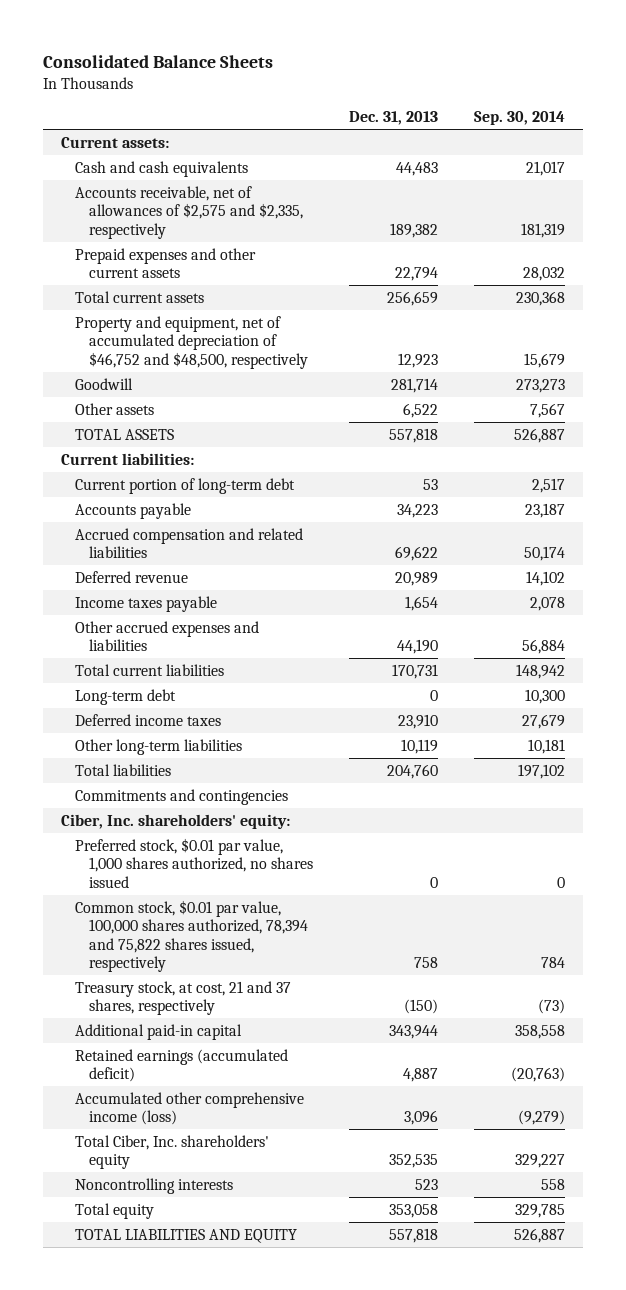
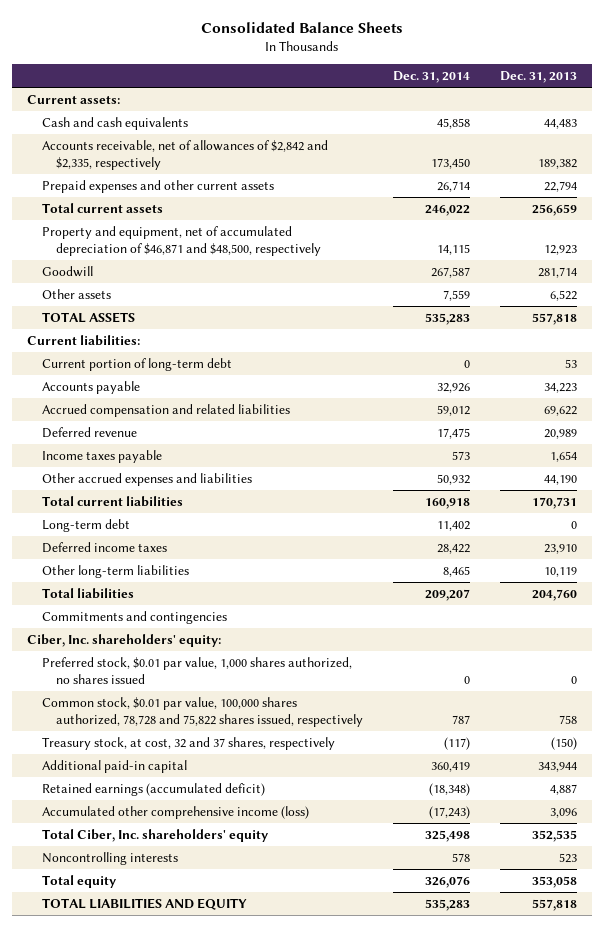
[473,111,565,126] Sep. 30, 2014 -> none
none -> [393,71,471,84] Dec. 31, 2014
[74,185,303,239] Accounts receivable, net of allowances of $2,575 and $2,335, respectively -> [41,139,328,170] Accounts receivable, net of allowances of $2,842 and $2,335, respectively
[74,315,308,369] Property and equipment, net of accumulated depreciation of $46,752 and $48,500, respectively -> [41,225,322,256] Property and equipment, net of accumulated depreciation of $46,871 and $48,500, respectively
[74,899,308,973] Common stock, $0.01 par value, 100,000 shares authorized, 78,394 and 75,822 shares issued, respectively -> [41,696,364,727] Common stock, $0.01 par value, 100,000 shares authorized, 78,728 and 75,822 shares issued, respectively
[74,980,291,1016] Treasury stock, at cost, 21 and 37 shares, respectively -> [41,736,335,750] Treasury stock, at cost, 32 and 37 shares, respectively

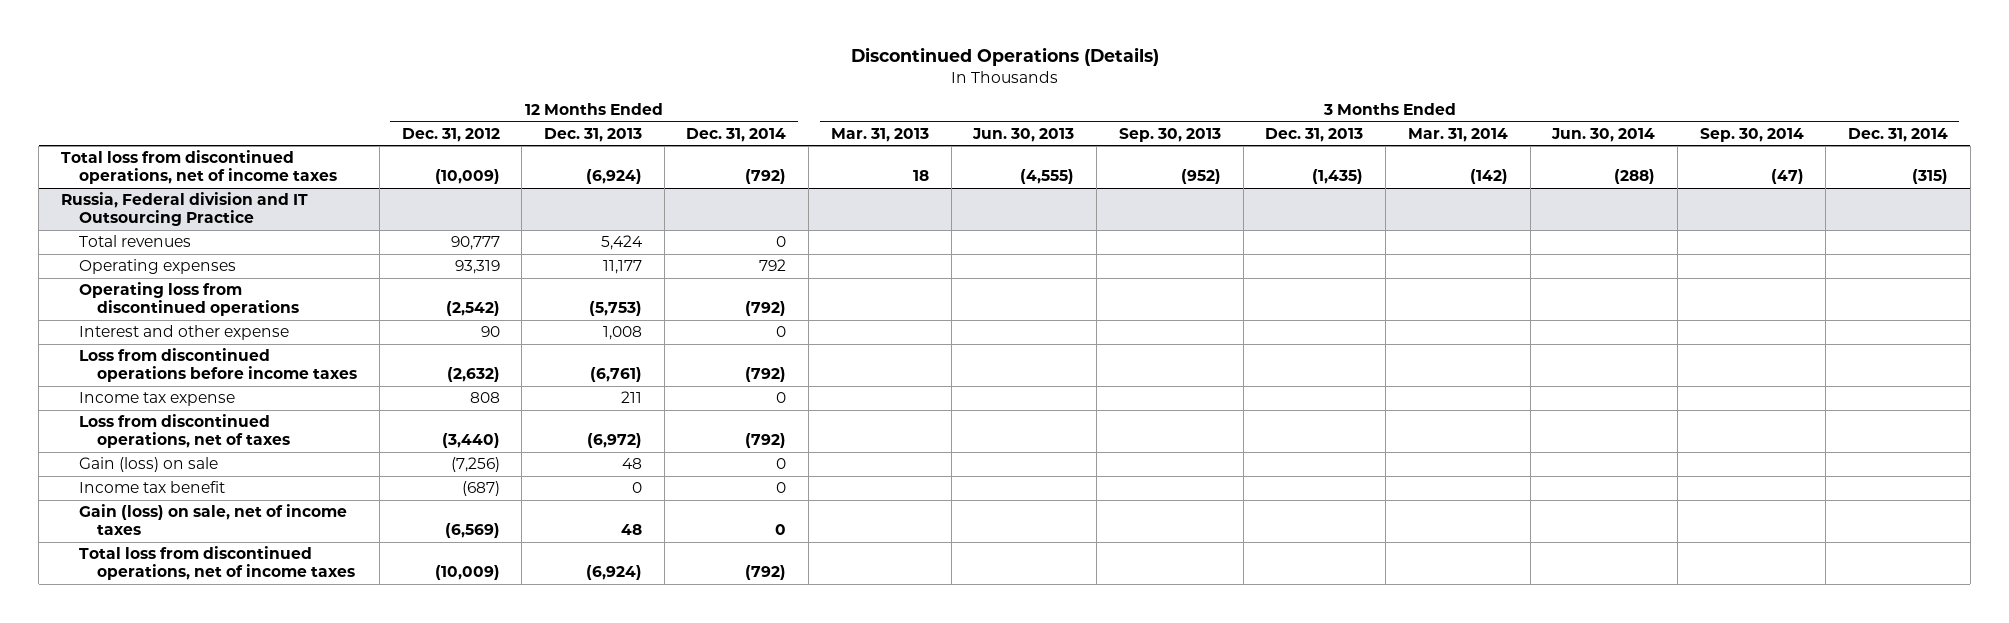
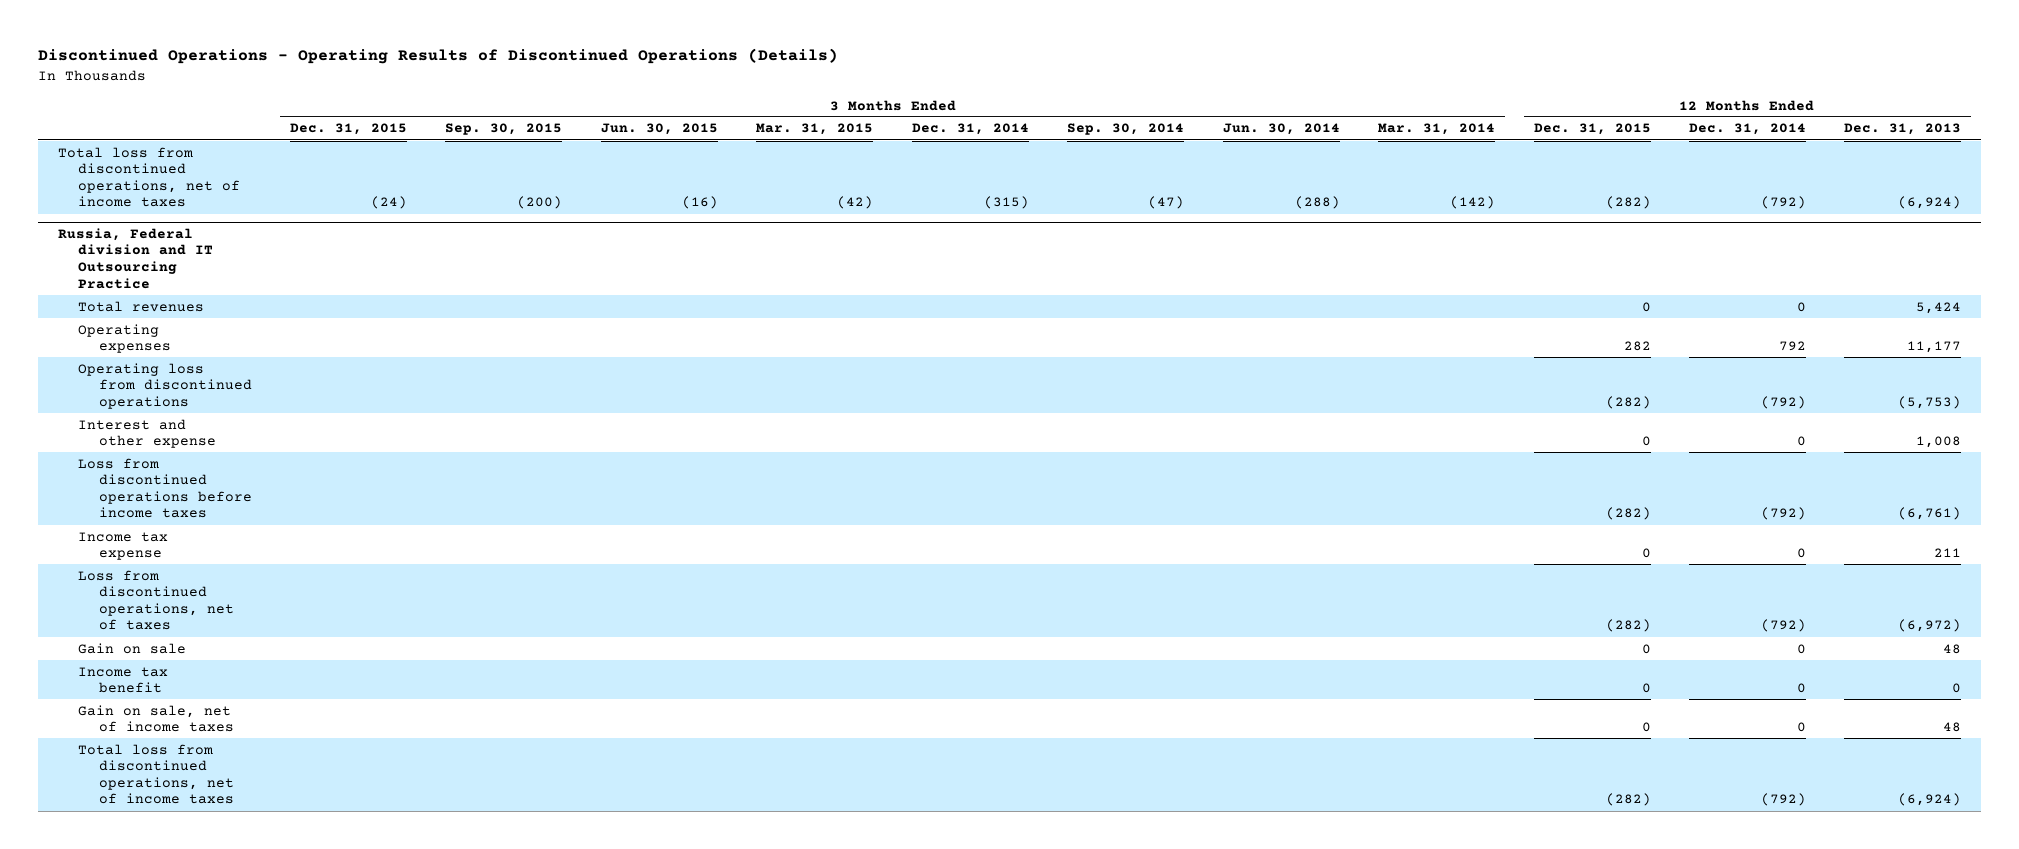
[850,47,1159,67] Discontinued Operations (Details) -> [38,48,839,65] Discontinued Operations - Operating Results of Discontinued Operations (Details)
[401,128,500,143] Dec. 31, 2012 -> none
[830,128,929,143] Mar. 31, 2013 -> none
[972,128,1075,143] Jun. 30, 2013 -> none
[1118,128,1221,143] Sep. 30, 2013 -> none
[1265,128,1364,143] Dec. 31, 2013 -> none
none -> [290,123,408,136] Dec. 31, 2015
none -> [445,123,563,136] Sep. 30, 2015
none -> [600,123,718,136] Jun. 30, 2015
none -> [756,123,874,136] Mar. 31, 2015
none -> [1533,123,1651,136] Dec. 31, 2015
[79,457,219,473] Gain (loss) on sale -> [78,642,187,654] Gain on sale
[79,504,348,536] Gain (loss) on sale, net of income taxes -> [78,704,234,733] Gain on sale, net of income taxes

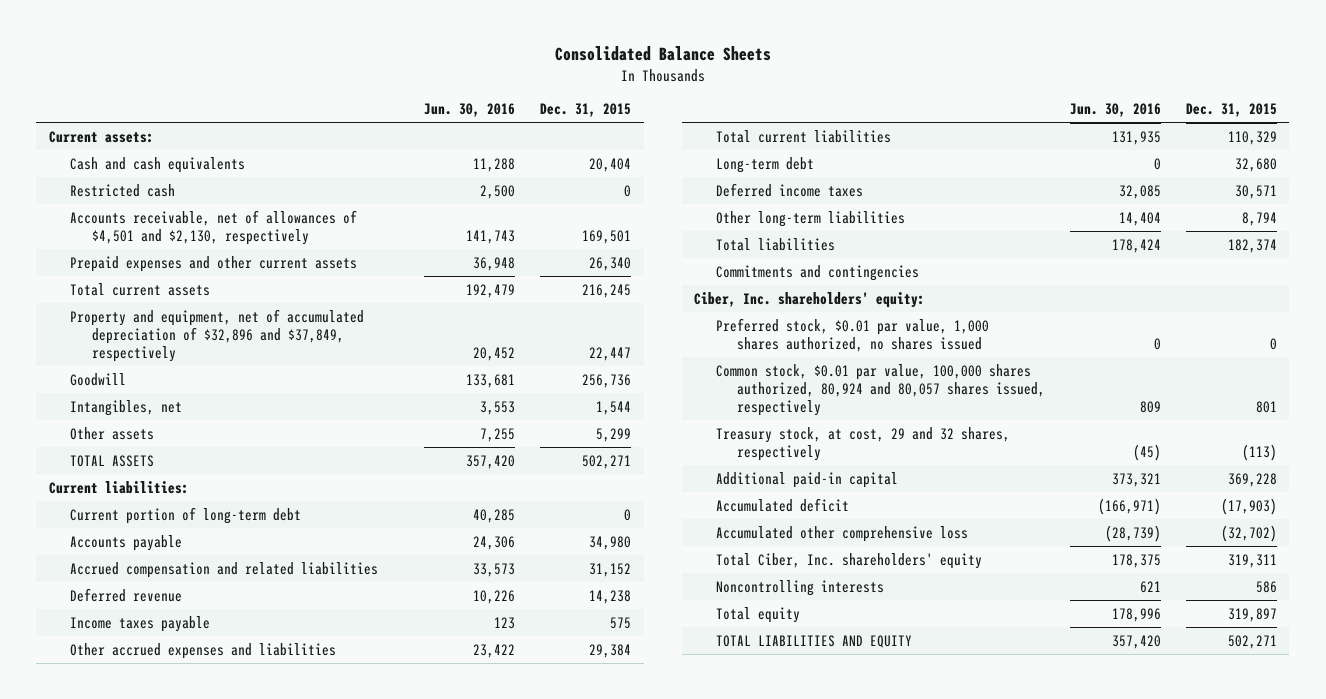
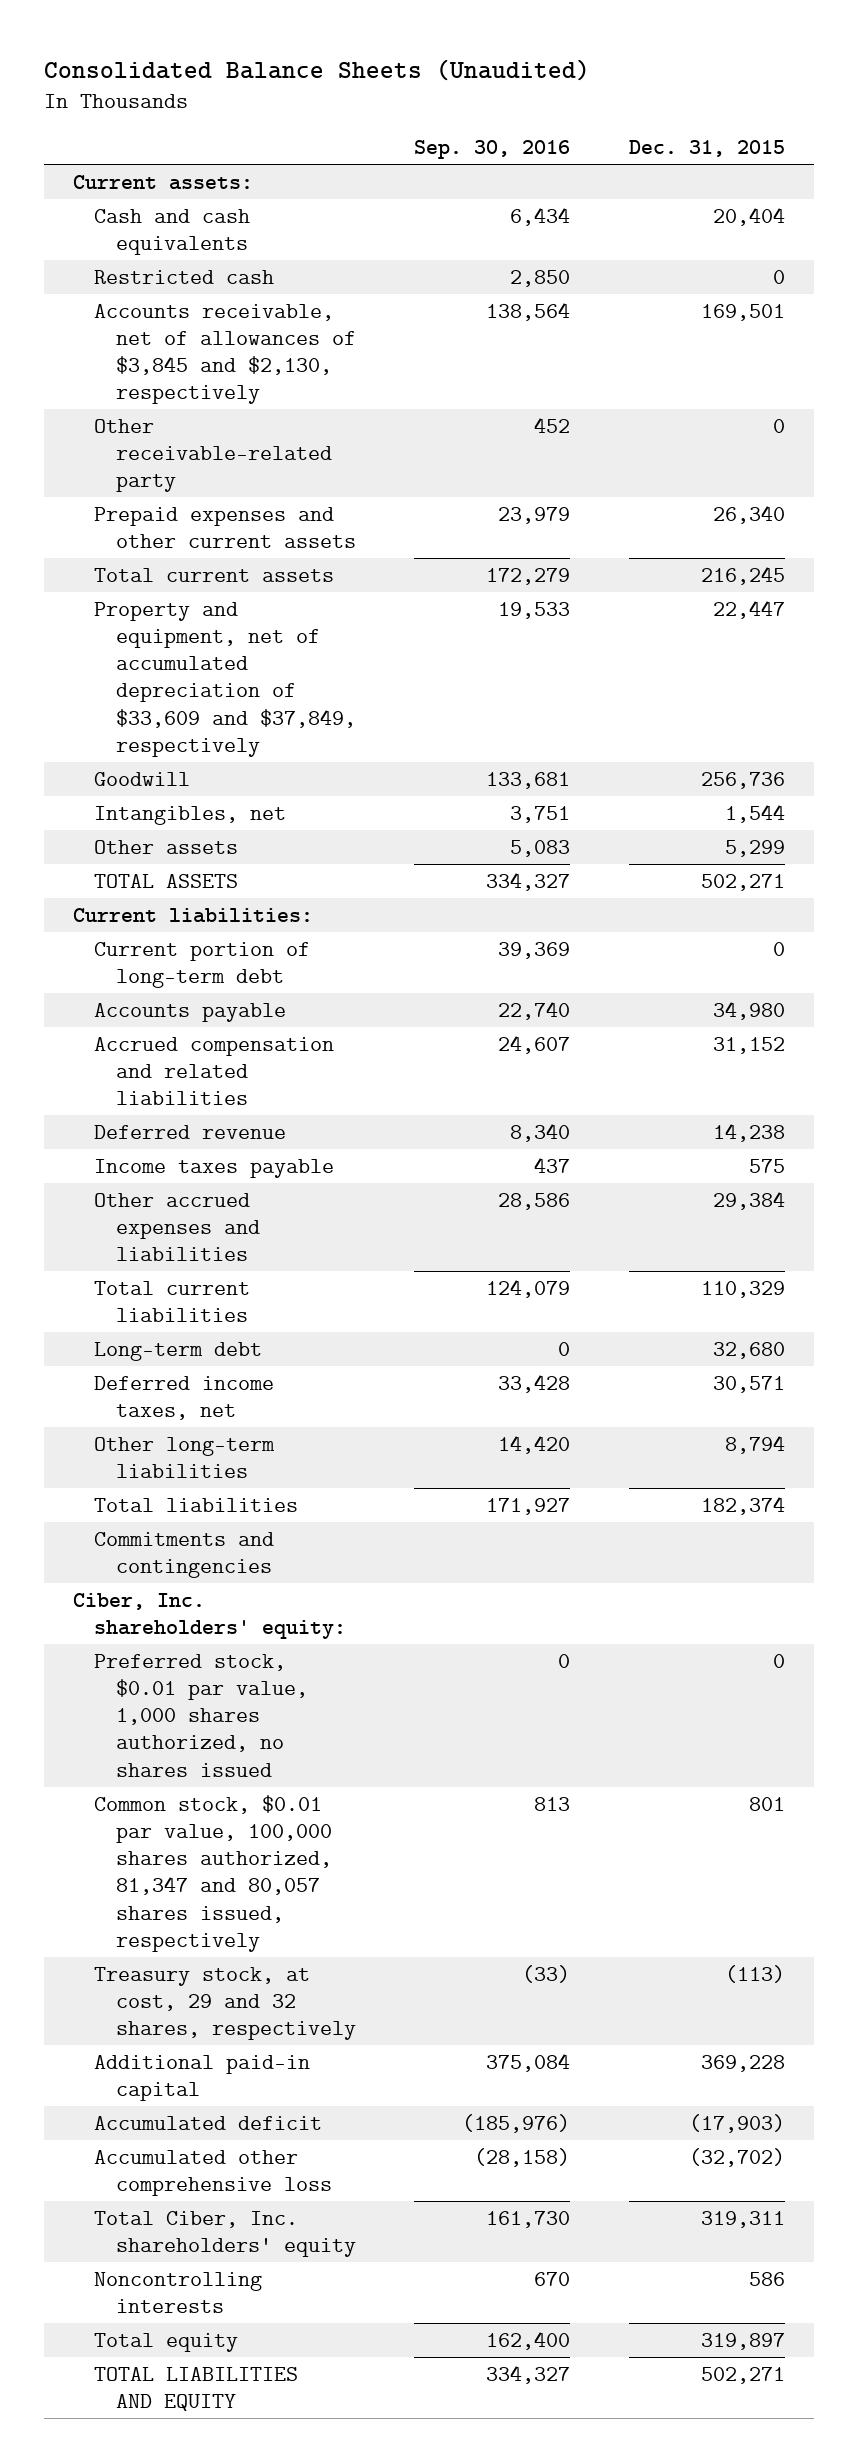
[554,46,771,62] Consolidated Balance Sheets -> [43,59,590,82] Consolidated Balance Sheets (Unaudited)
[424,103,516,118] Jun. 30, 2016 -> none
none -> [414,140,571,160] Sep. 30, 2016
[70,209,358,245] Accounts receivable, net of allowances of $4,501 and $2,130, respectively -> [94,303,356,405] Accounts receivable, net of allowances of $3,845 and $2,130, respectively
none -> [94,418,332,493] Other receivable-related party
[70,308,365,362] Property and equipment, net of accumulated depreciation of $32,896 and $37,849, respectively -> [94,601,356,757] Property and equipment, net of accumulated depreciation of $33,609 and $37,849, respectively
[715,182,863,197] Deferred income taxes -> [94,1375,275,1420] Deferred income taxes, net
[715,363,1046,416] Common stock, $0.01 par value, 100,000 shares authorized, 80,924 and 80,057 shares issued, respectively -> [94,1794,332,1952] Common stock, $0.01 par value, 100,000 shares authorized, 81,347 and 80,057 shares issued, respectively

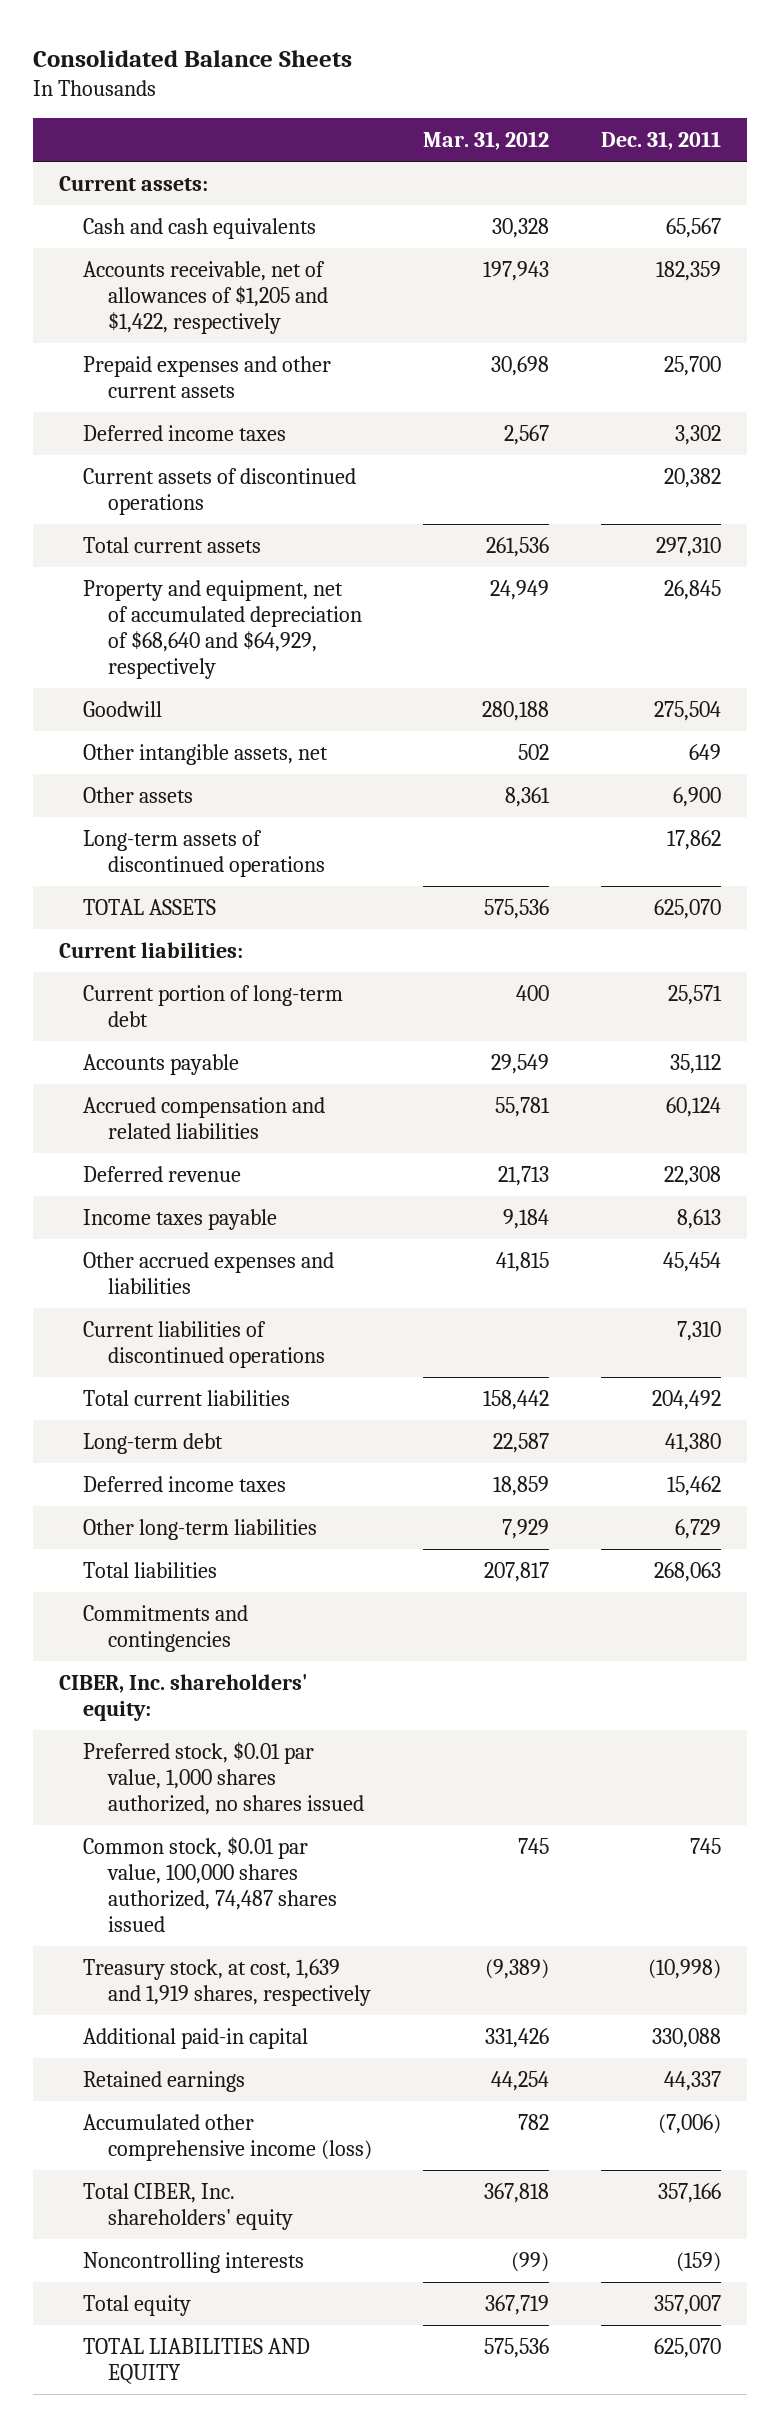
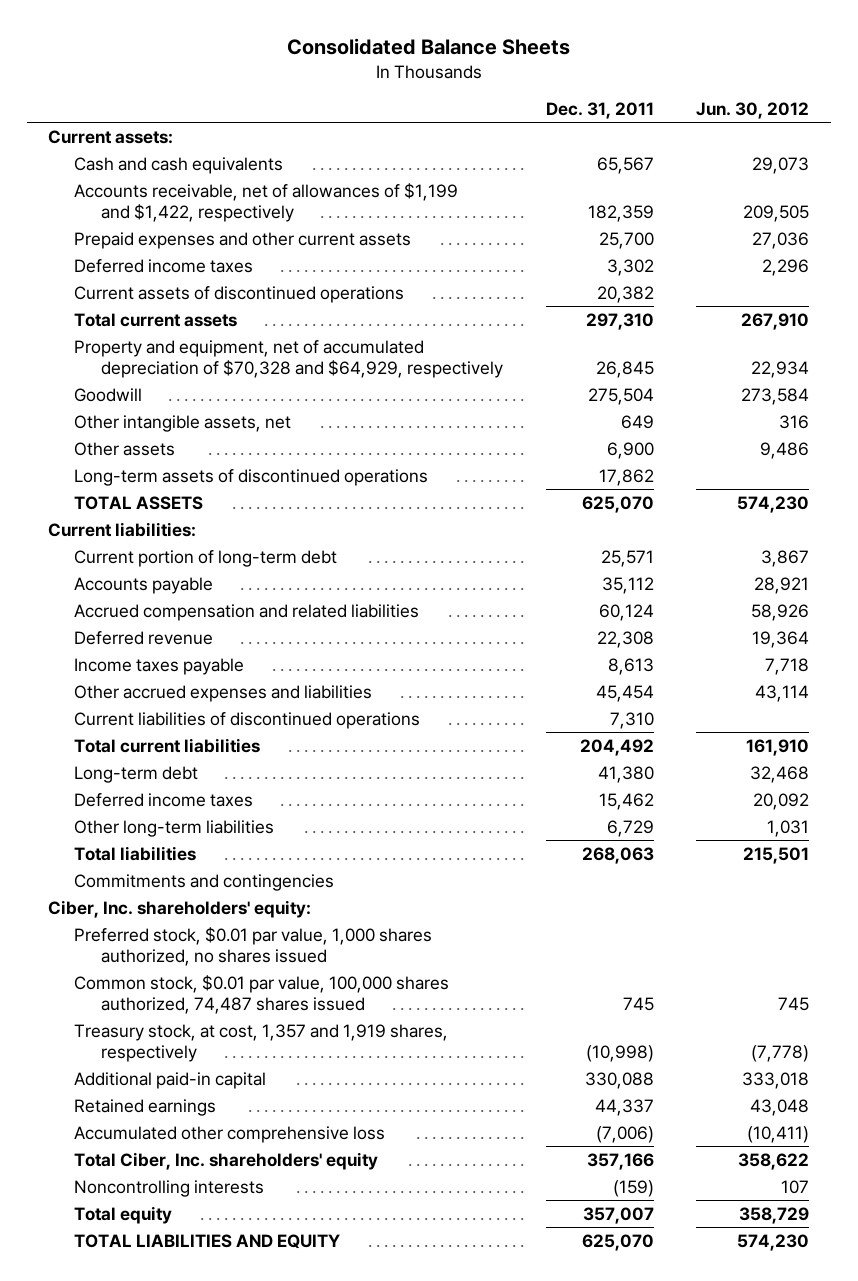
[423,130,550,150] Mar. 31, 2012 -> none
none -> [696,102,810,120] Jun. 30, 2012
[83,261,328,334] Accounts receivable, net of allowances of $1,205 and $1,422, respectively -> [74,182,459,223] Accounts receivable, net of allowances of $1,199 and $1,422, respectively
[83,580,362,679] Property and equipment, net of accumulated depreciation of $68,640 and $64,929, respectively -> [74,339,503,379] Property and equipment, net of accumulated depreciation of $70,328 and $64,929, respectively
[59,1674,309,1721] CIBER, Inc. shareholders' equity: -> [48,899,312,918] Ciber, Inc. shareholders' equity:
[83,1959,371,2006] Treasury stock, at cost, 1,639 and 1,919 shares, respectively -> [74,1023,449,1063] Treasury stock, at cost, 1,357 and 1,919 shares, respectively
[83,2114,372,2161] Accumulated other comprehensive income (loss) -> [74,1125,386,1143] Accumulated other comprehensive loss
[83,2183,293,2230] Total CIBER, Inc. shareholders' equity -> [74,1151,379,1170] Total Ciber, Inc. shareholders' equity

